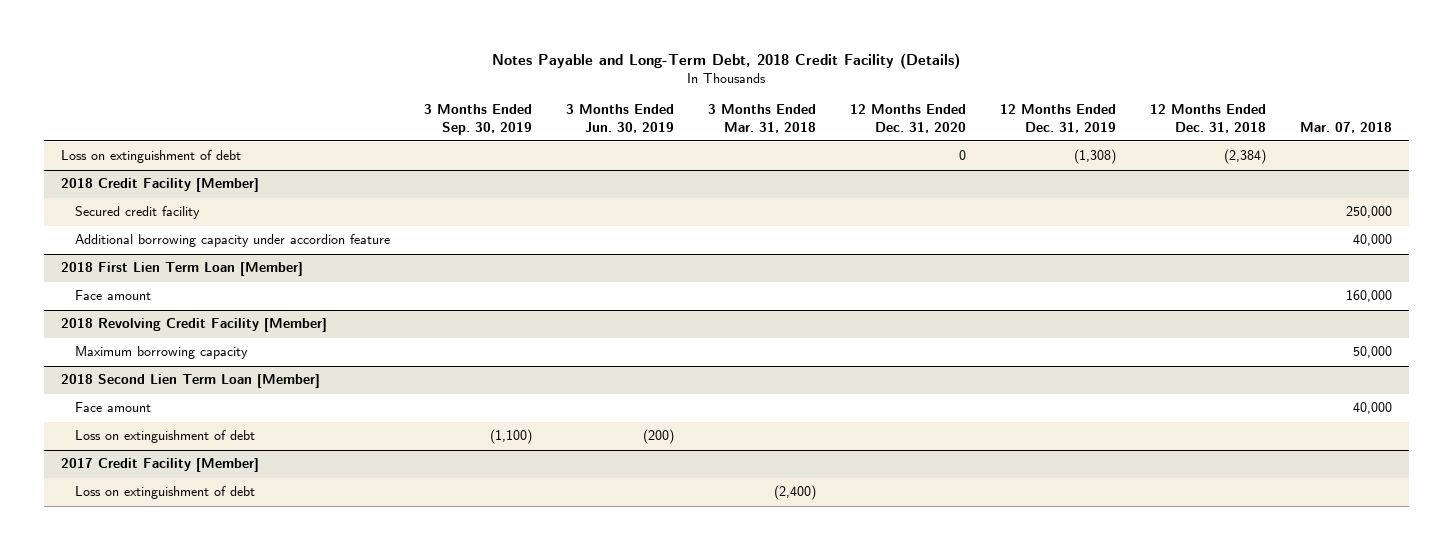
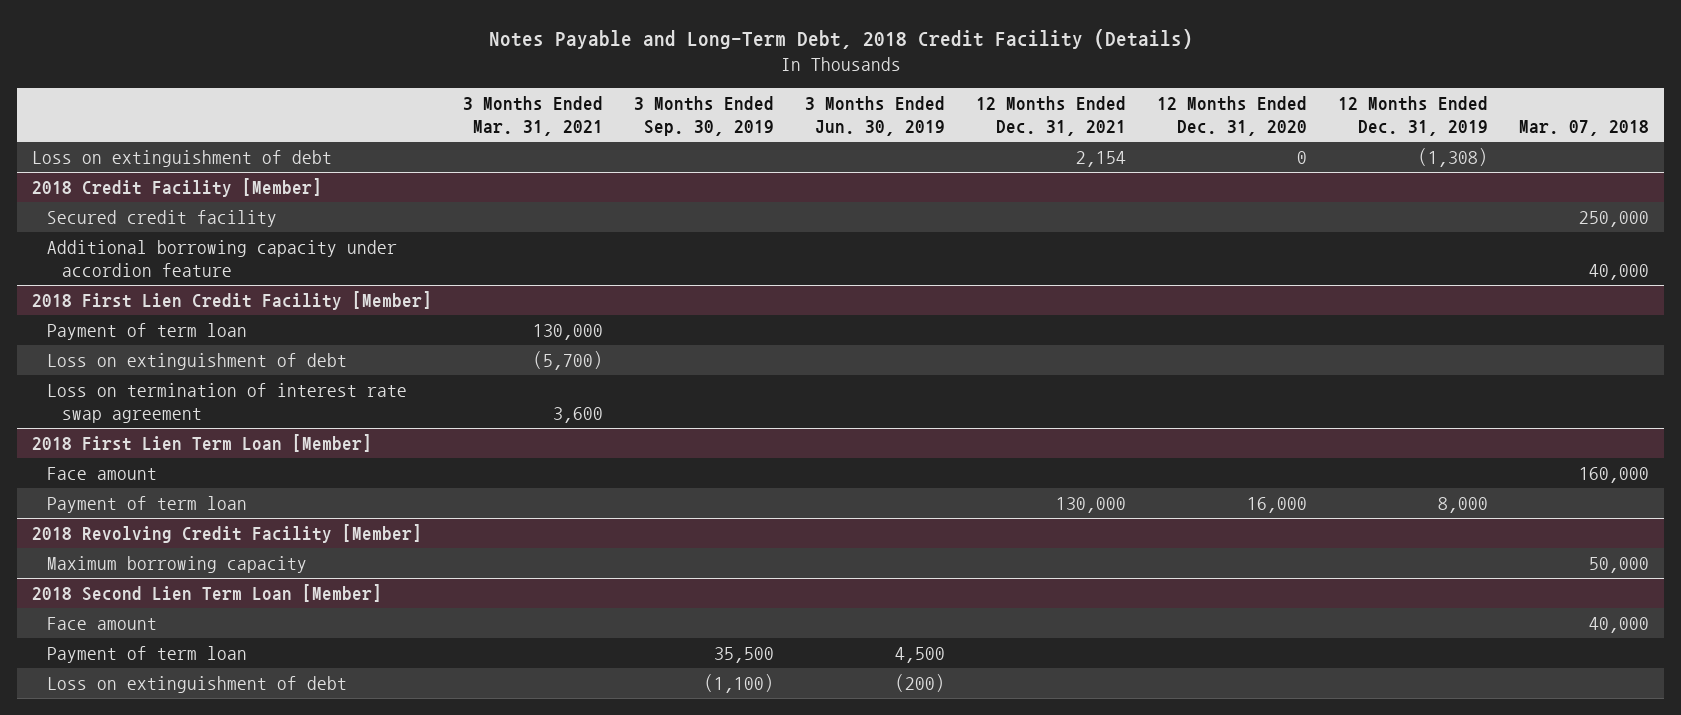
[708,104,817,133] 3 Months Ended Mar. 31, 2018 -> none
[1149,104,1266,133] 12 Months Ended Dec. 31, 2018 -> none
none -> [463,95,604,137] 3 Months Ended Mar. 31, 2021
none -> [976,95,1127,137] 12 Months Ended Dec. 31, 2021
none -> [32,290,433,310] 2018 First Lien Credit Facility [Member]
none -> [46,322,247,340] Payment of term loan
none -> [46,352,347,370] Loss on extinguishment of debt
none -> [46,382,407,424] Loss on termination of interest rate swap agreement
none -> [46,495,247,513] Payment of term loan
none -> [46,645,247,663] Payment of term loan
[61,458,260,473] 2017 Credit Facility [Member] -> none
[75,486,256,500] Loss on extinguishment of debt -> none

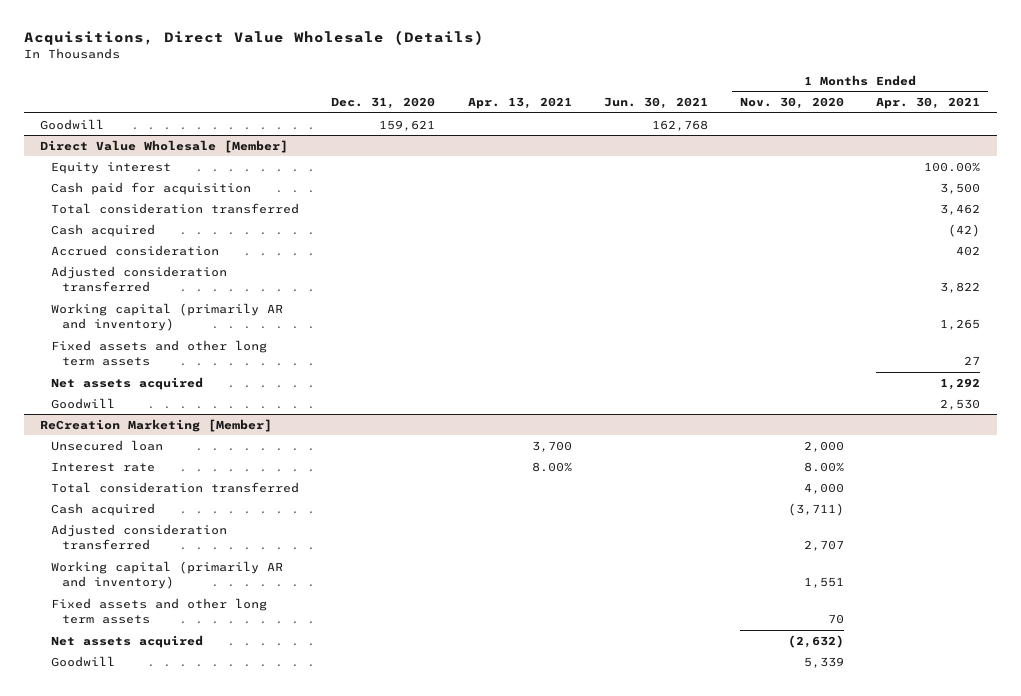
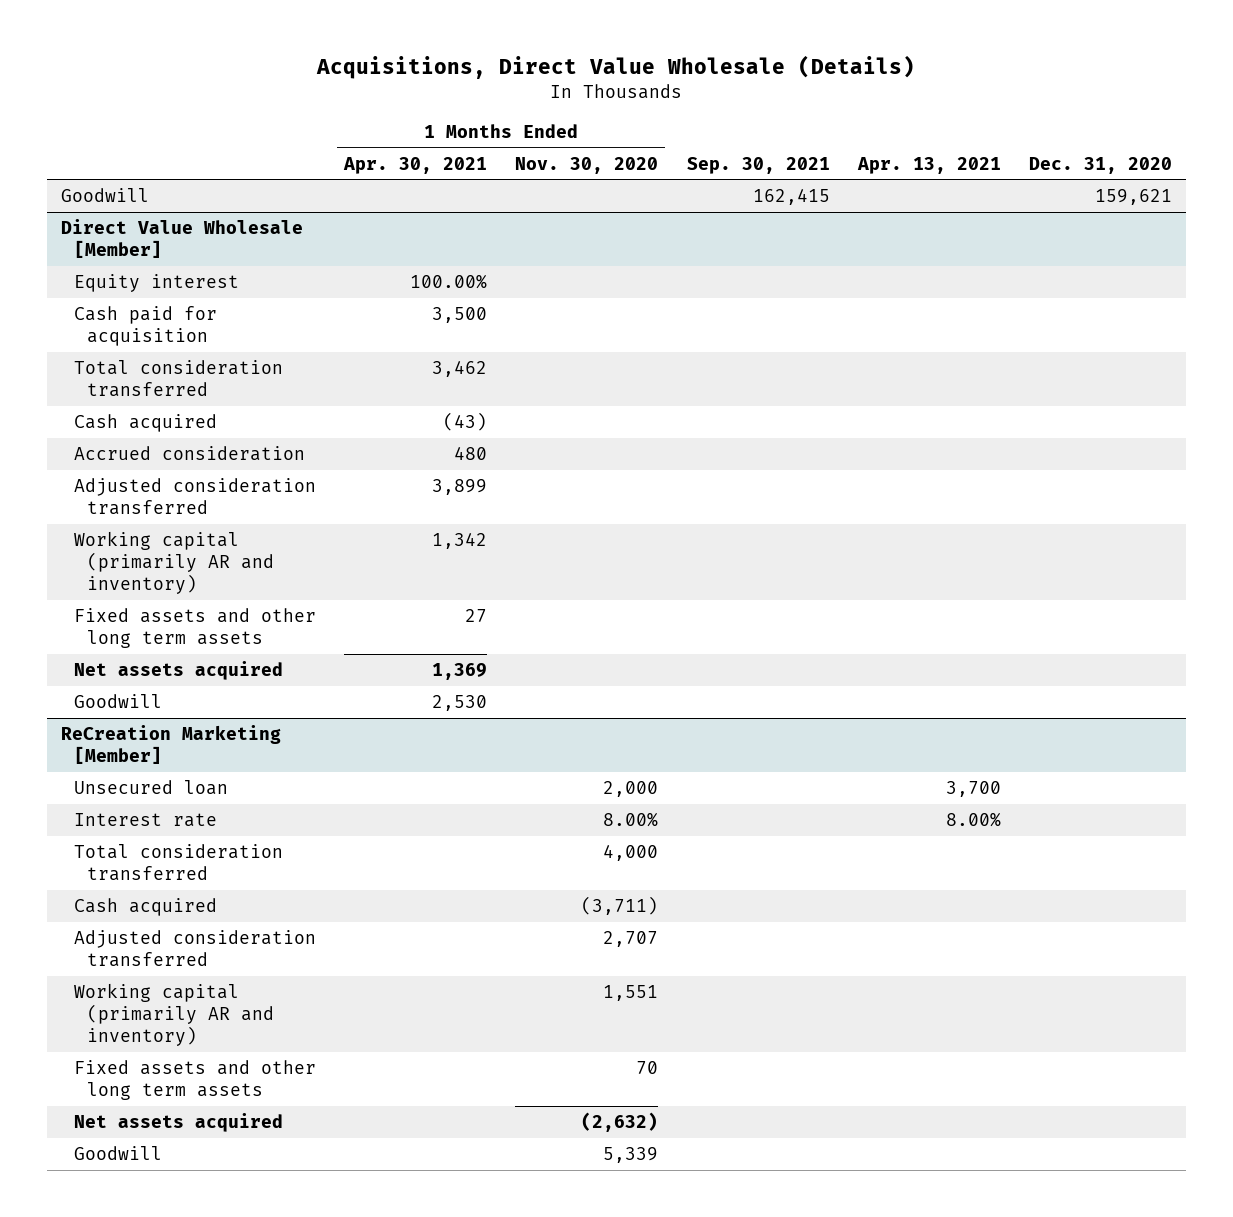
[603,97,708,110] Jun. 30, 2021 -> none
none -> [686,156,830,174] Sep. 30, 2021
[948,223,981,237] (42) -> [443,412,488,432] (43)
[956,245,981,256] 402 -> [454,446,488,461] 480
[940,281,981,293] 3,822 -> [432,479,488,496] 3,899
[940,318,981,330] 1,265 -> [432,532,488,550] 1,342
[940,377,981,390] 1,292 -> [432,663,488,681] 1,369

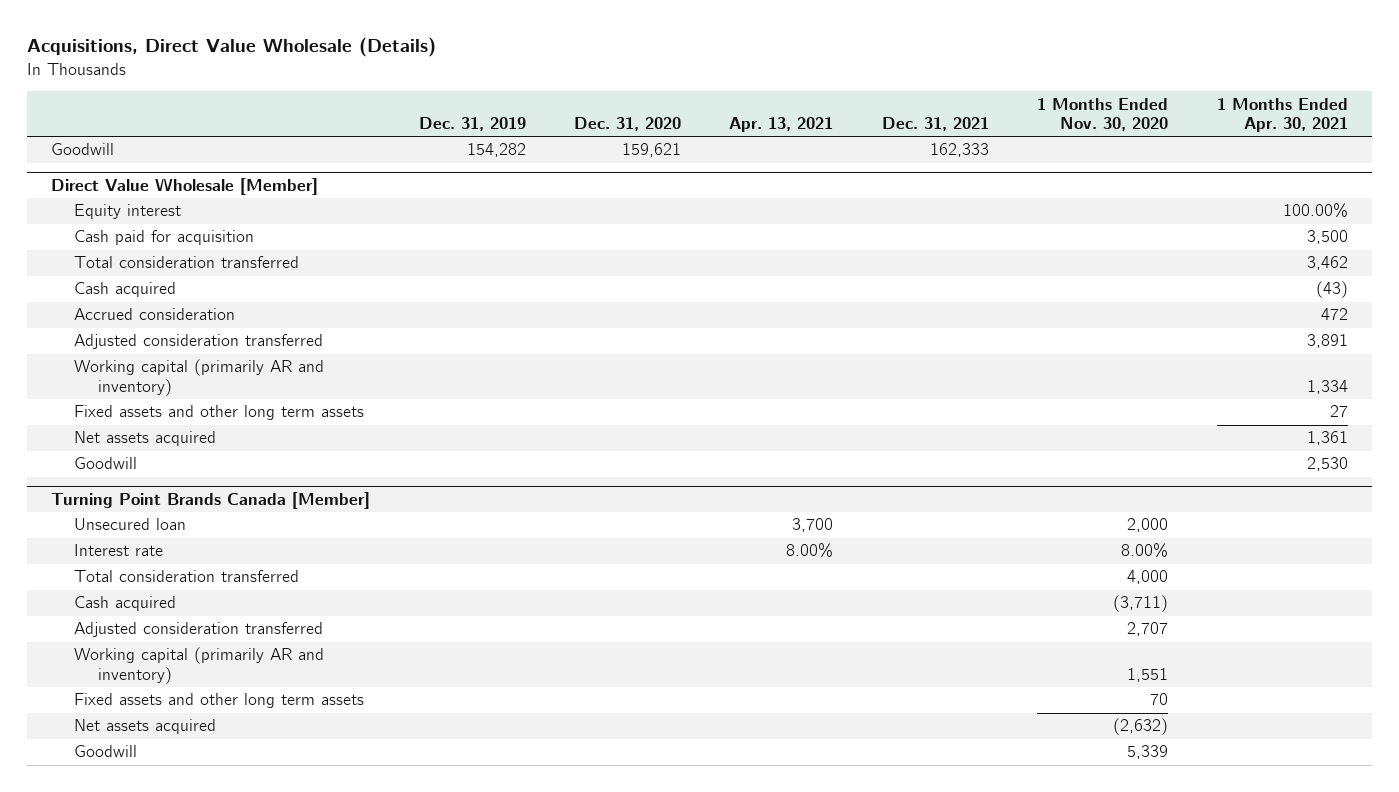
[686,156,830,174] Sep. 30, 2021 -> none
none -> [418,116,526,131] Dec. 31, 2019
none -> [881,116,989,131] Dec. 31, 2021
[454,446,488,461] 480 -> [1320,308,1348,321] 472
[432,479,488,496] 3,899 -> [1306,334,1348,349] 3,891
[432,532,488,550] 1,342 -> [1306,379,1348,394] 1,334
[432,663,488,681] 1,369 -> [1306,431,1348,446] 1,361
[61,725,282,764] ReCreation Marketing [Member] -> [51,492,371,510] Turning Point Brands Canada [Member]

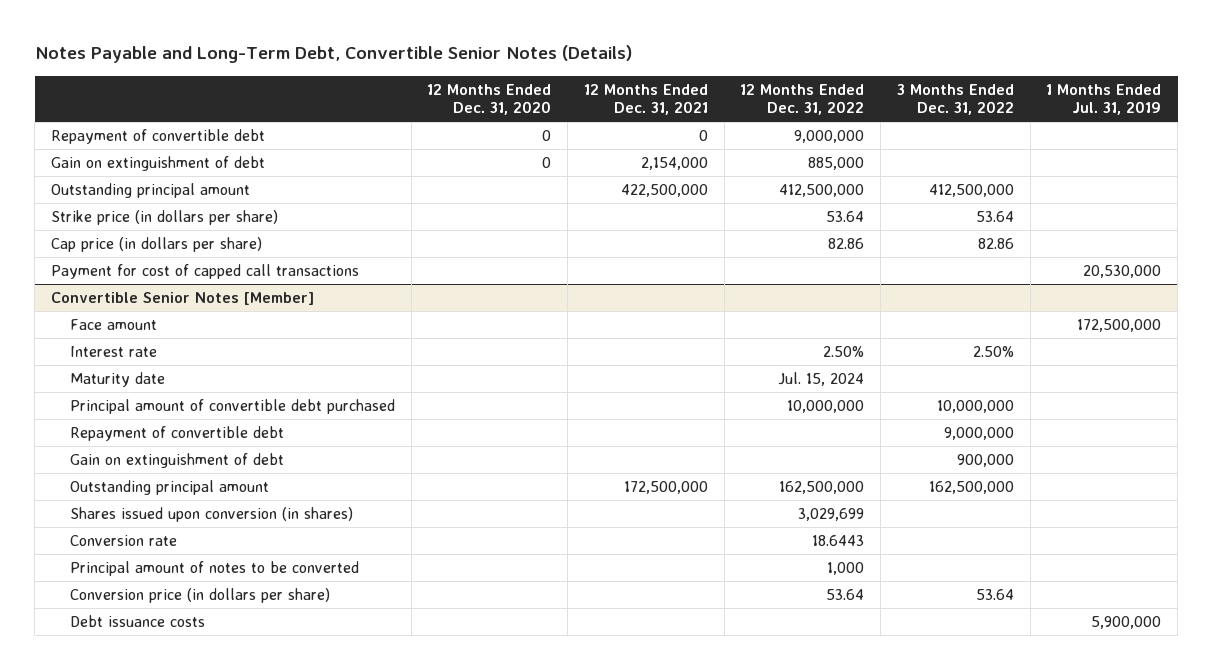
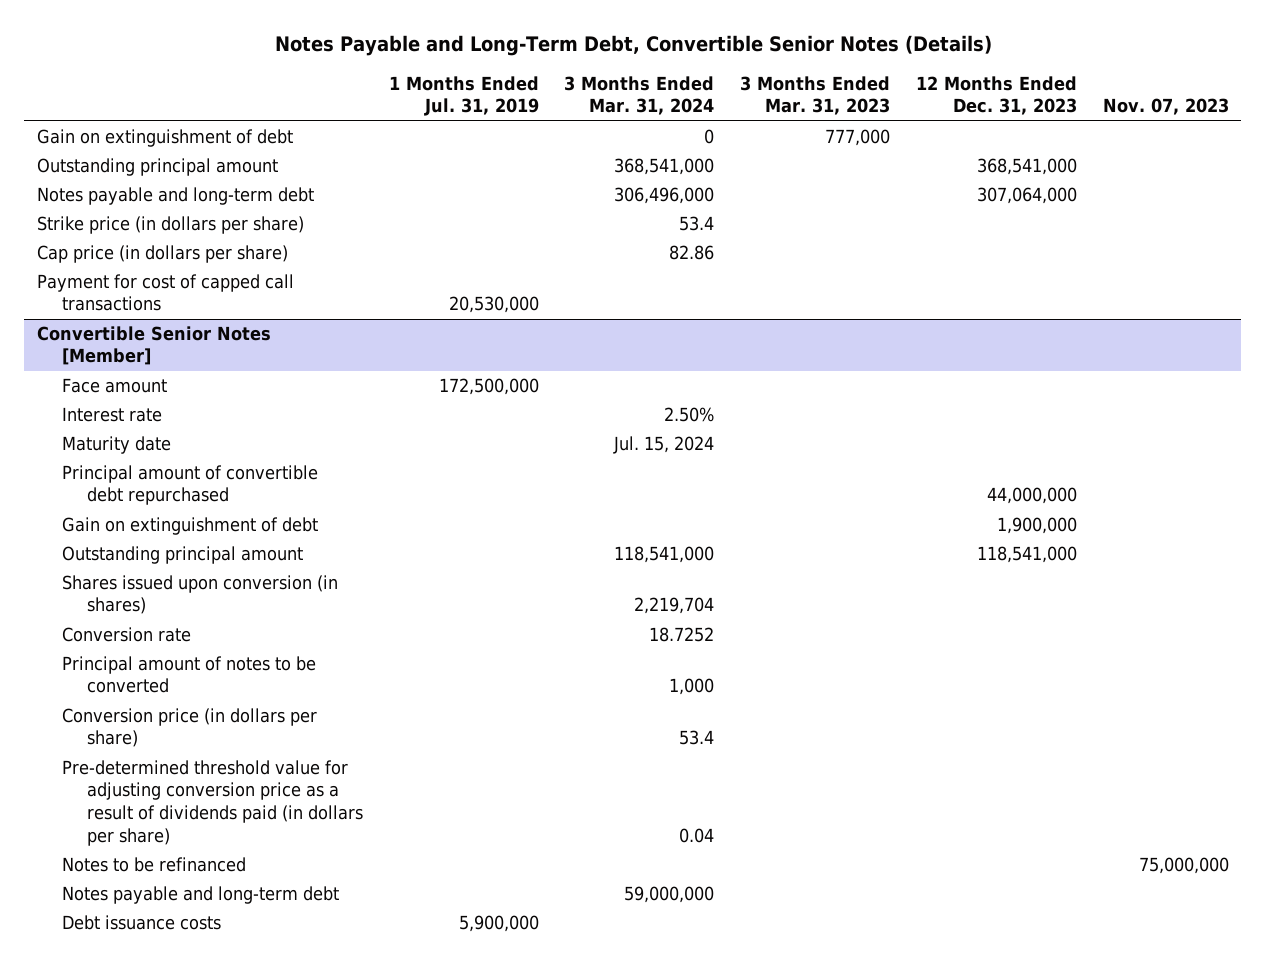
[427,83,552,116] 12 Months Ended Dec. 31, 2020 -> none
[583,83,708,116] 12 Months Ended Dec. 31, 2021 -> none
[740,83,865,116] 12 Months Ended Dec. 31, 2022 -> none
[896,83,1014,116] 3 Months Ended Dec. 31, 2022 -> none
none -> [564,75,715,116] 3 Months Ended Mar. 31, 2024
none -> [740,75,891,116] 3 Months Ended Mar. 31, 2023
none -> [915,75,1077,116] 12 Months Ended Dec. 31, 2023
none -> [1102,98,1229,116] Nov. 07, 2023
[50,129,265,145] Repayment of convertible debt -> none
none -> [37,186,315,205] Notes payable and long-term debt
[69,426,284,442] Repayment of convertible debt -> none
[69,399,395,415] Principal amount of convertible debt purchased -> [61,464,318,506] Principal amount of convertible debt repurchased
none -> [61,759,363,846] Pre-determined threshold value for adjusting conversion price as a result of dividends paid (in dollars per share)
none -> [61,856,246,872] Notes to be refinanced
none -> [61,885,339,904] Notes payable and long-term debt

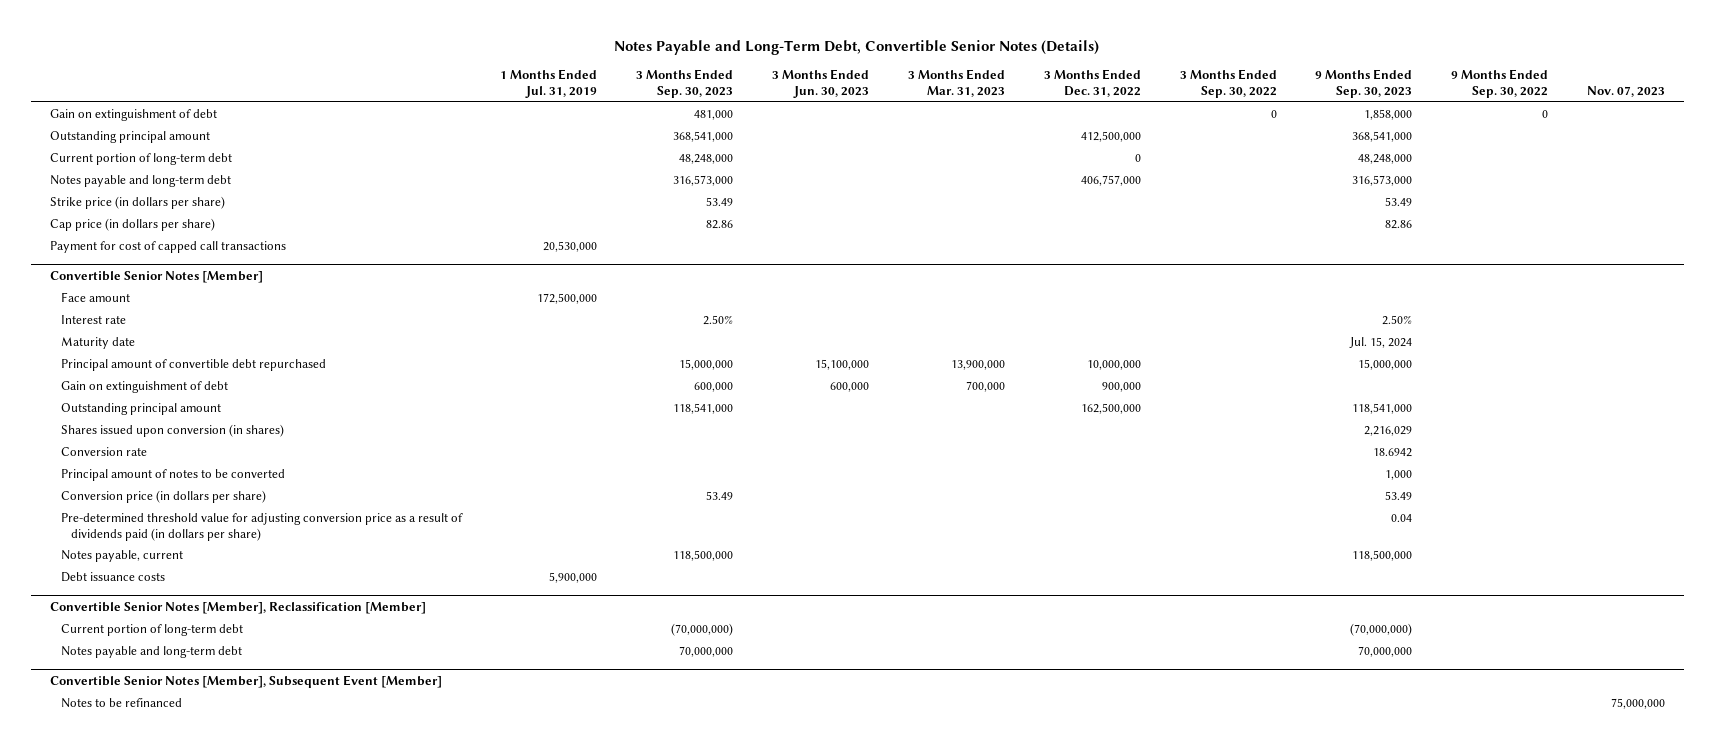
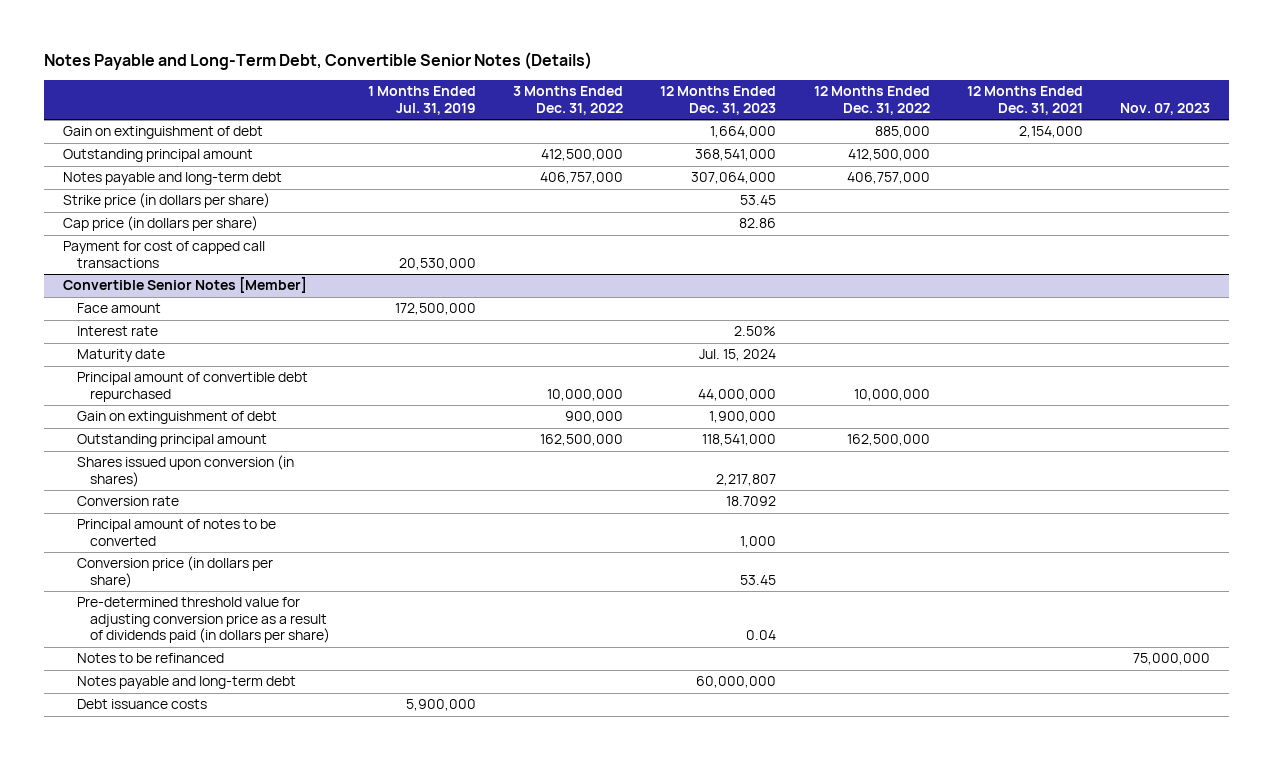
[636,69,734,99] 3 Months Ended Sep. 30, 2023 -> none
[772,69,870,99] 3 Months Ended Jun. 30, 2023 -> none
[907,69,1005,98] 3 Months Ended Mar. 31, 2023 -> none
[1179,69,1277,99] 3 Months Ended Sep. 30, 2022 -> none
[1315,69,1413,99] 9 Months Ended Sep. 30, 2023 -> none
[1451,69,1549,99] 9 Months Ended Sep. 30, 2022 -> none
none -> [660,86,777,115] 12 Months Ended Dec. 31, 2023
none -> [813,86,930,115] 12 Months Ended Dec. 31, 2022
none -> [966,86,1083,115] 12 Months Ended Dec. 31, 2021
[50,153,233,166] Current portion of long-term debt -> none
[60,550,183,563] Notes payable, current -> none
none -> [76,653,224,664] Notes to be refinanced
none -> [76,676,296,690] Notes payable and long-term debt
[50,602,427,615] Convertible Senior Notes [Member], Reclassification [Member] -> none
[60,624,243,637] Current portion of long-term debt -> none
[60,646,242,659] Notes payable and long-term debt -> none
[50,675,443,689] Convertible Senior Notes [Member], Subsequent Event [Member] -> none
[60,698,182,709] Notes to be refinanced -> none

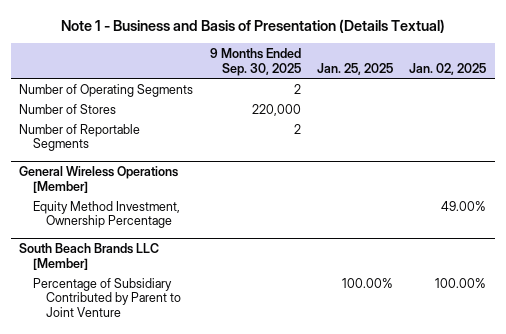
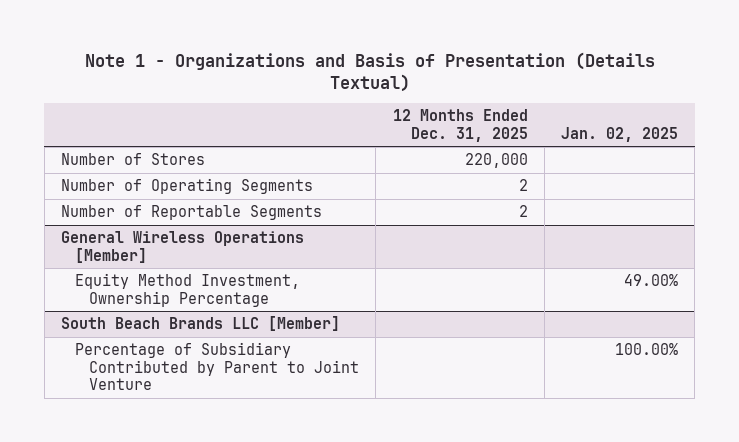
[60,18,445,33] Note 1 - Business and Basis of Presentation (Details Textual) -> [84,51,655,92] Note 1 - Organizations and Basis of Presentation (Details Textual)
[209,47,301,76] 9 Months Ended Sep. 30, 2025 -> none
[317,62,394,75] Jan. 25, 2025 -> none
none -> [392,109,528,142] 12 Months Ended Dec. 31, 2025
[19,83,194,97] Number of Operating Segments -> [61,178,314,195] Number of Operating Segments

